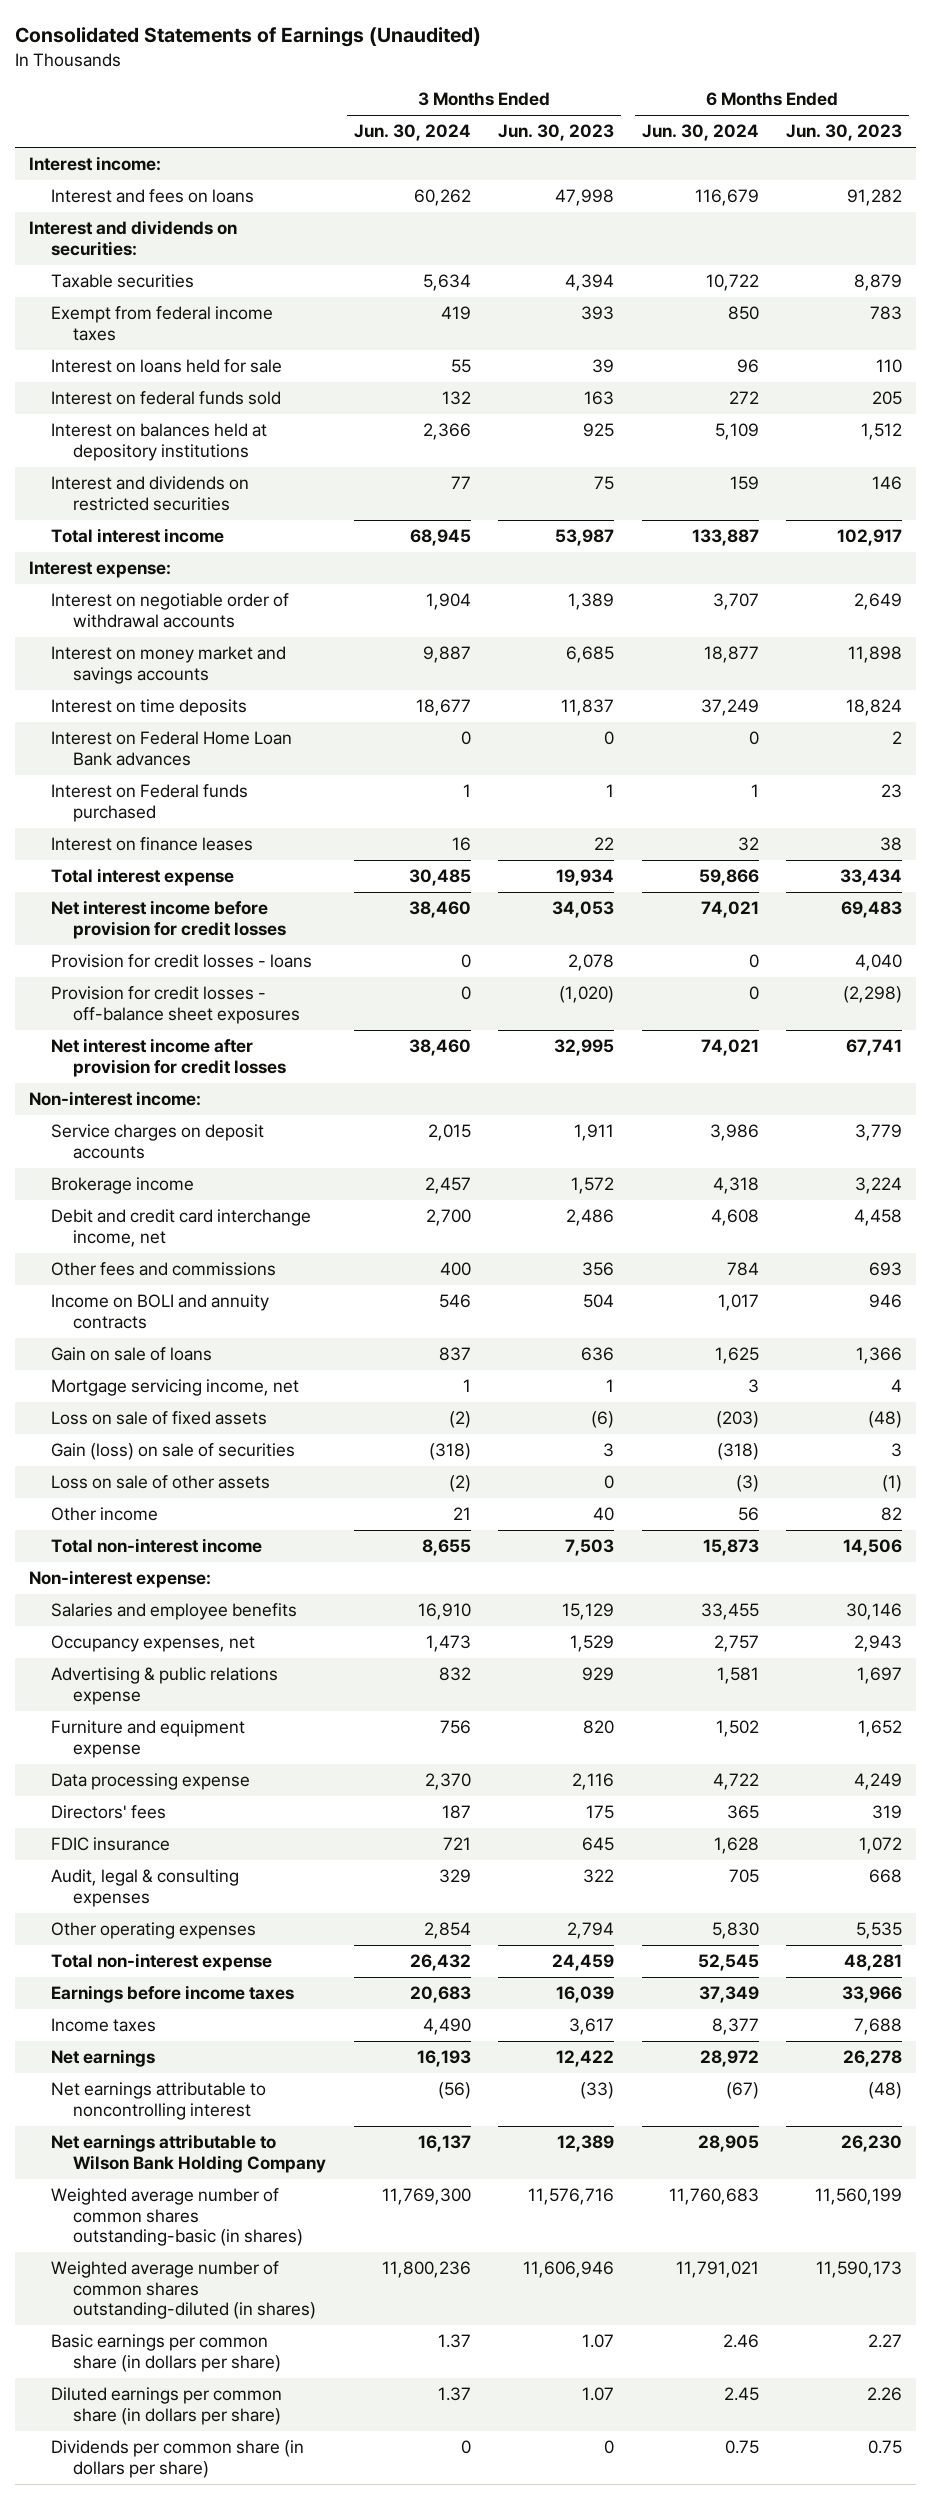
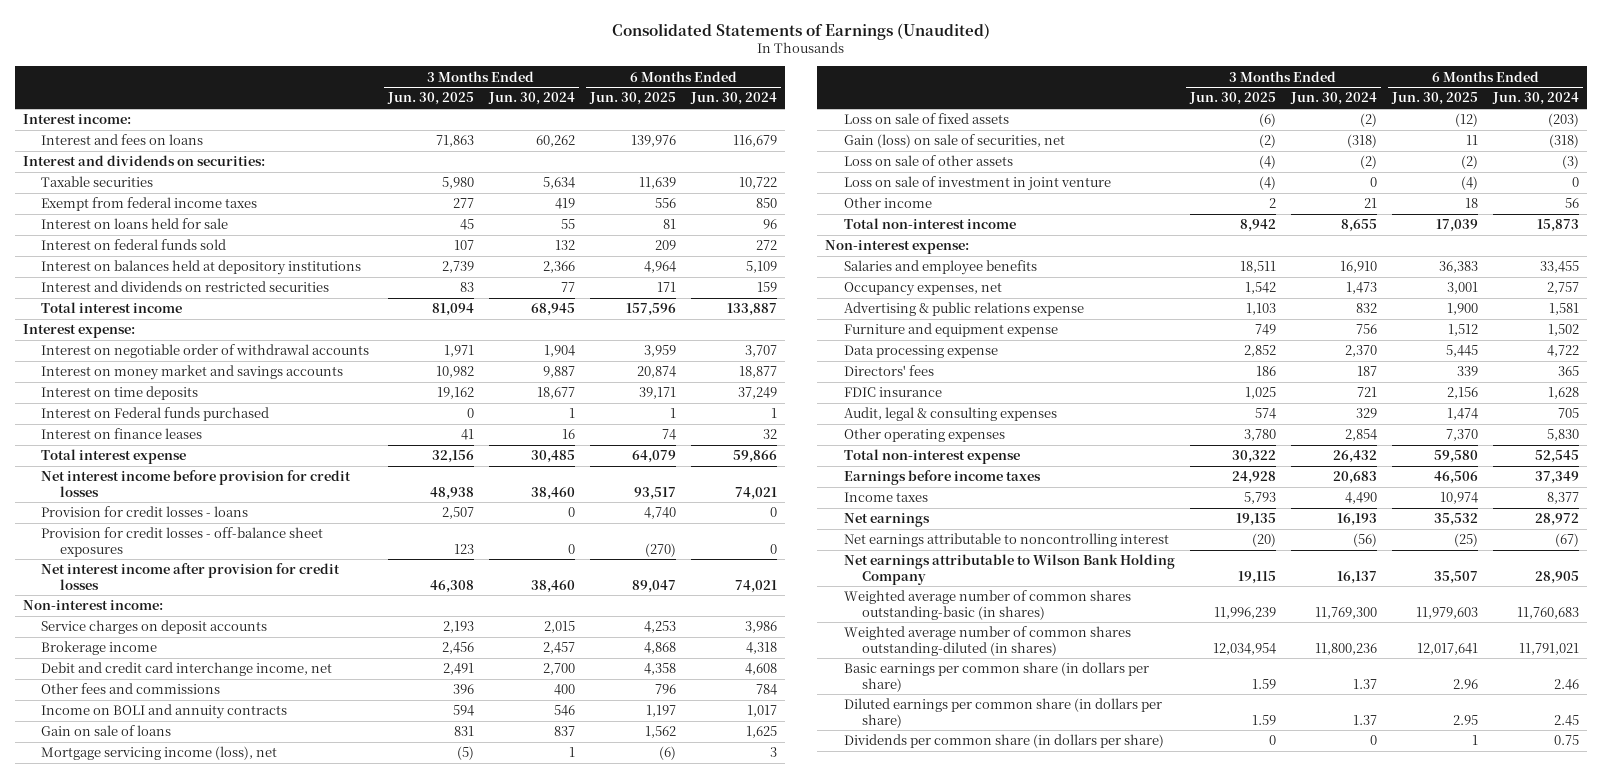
[498,124,615,142] Jun. 30, 2023 -> none
[786,124,903,142] Jun. 30, 2023 -> none
none -> [386,92,474,106] Jun. 30, 2025
none -> [589,92,677,106] Jun. 30, 2025
[51,731,293,766] Interest on Federal Home Loan Bank advances -> none
[51,1379,300,1397] Mortgage servicing income, net -> [41,746,278,761] Mortgage servicing income (loss), net
[51,1443,296,1461] Gain (loss) on sale of securities -> [843,134,1065,149] Gain (loss) on sale of securities, net
none -> [843,176,1111,192] Loss on sale of investment in joint venture

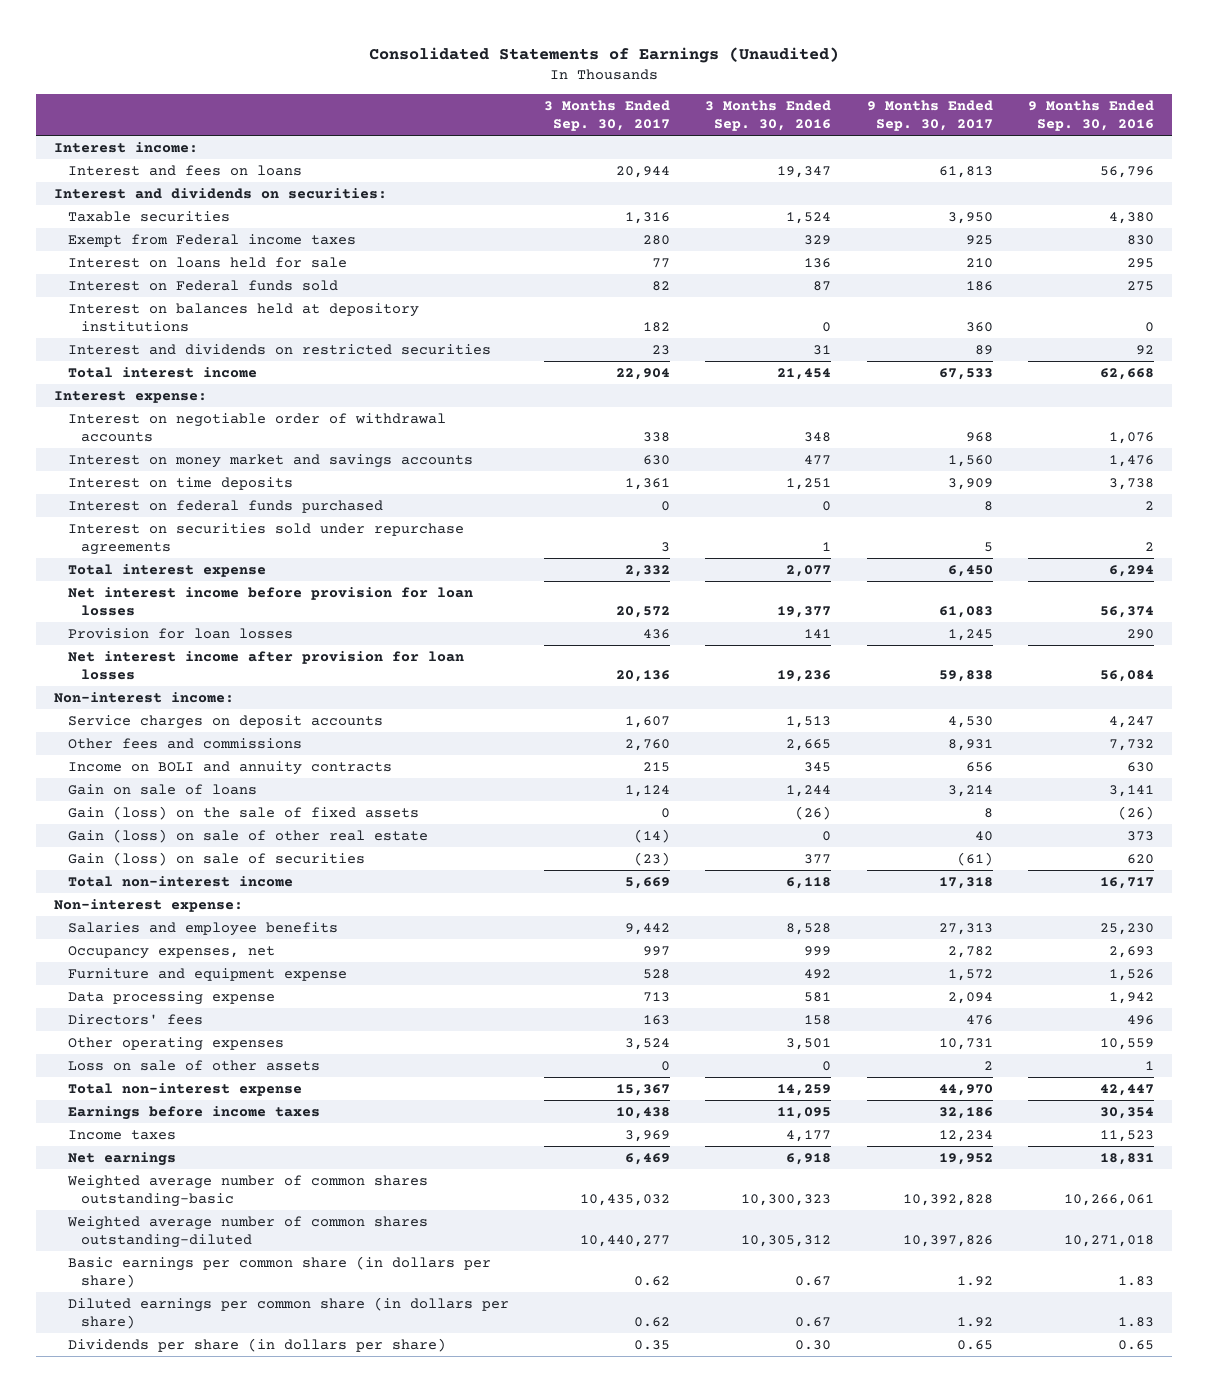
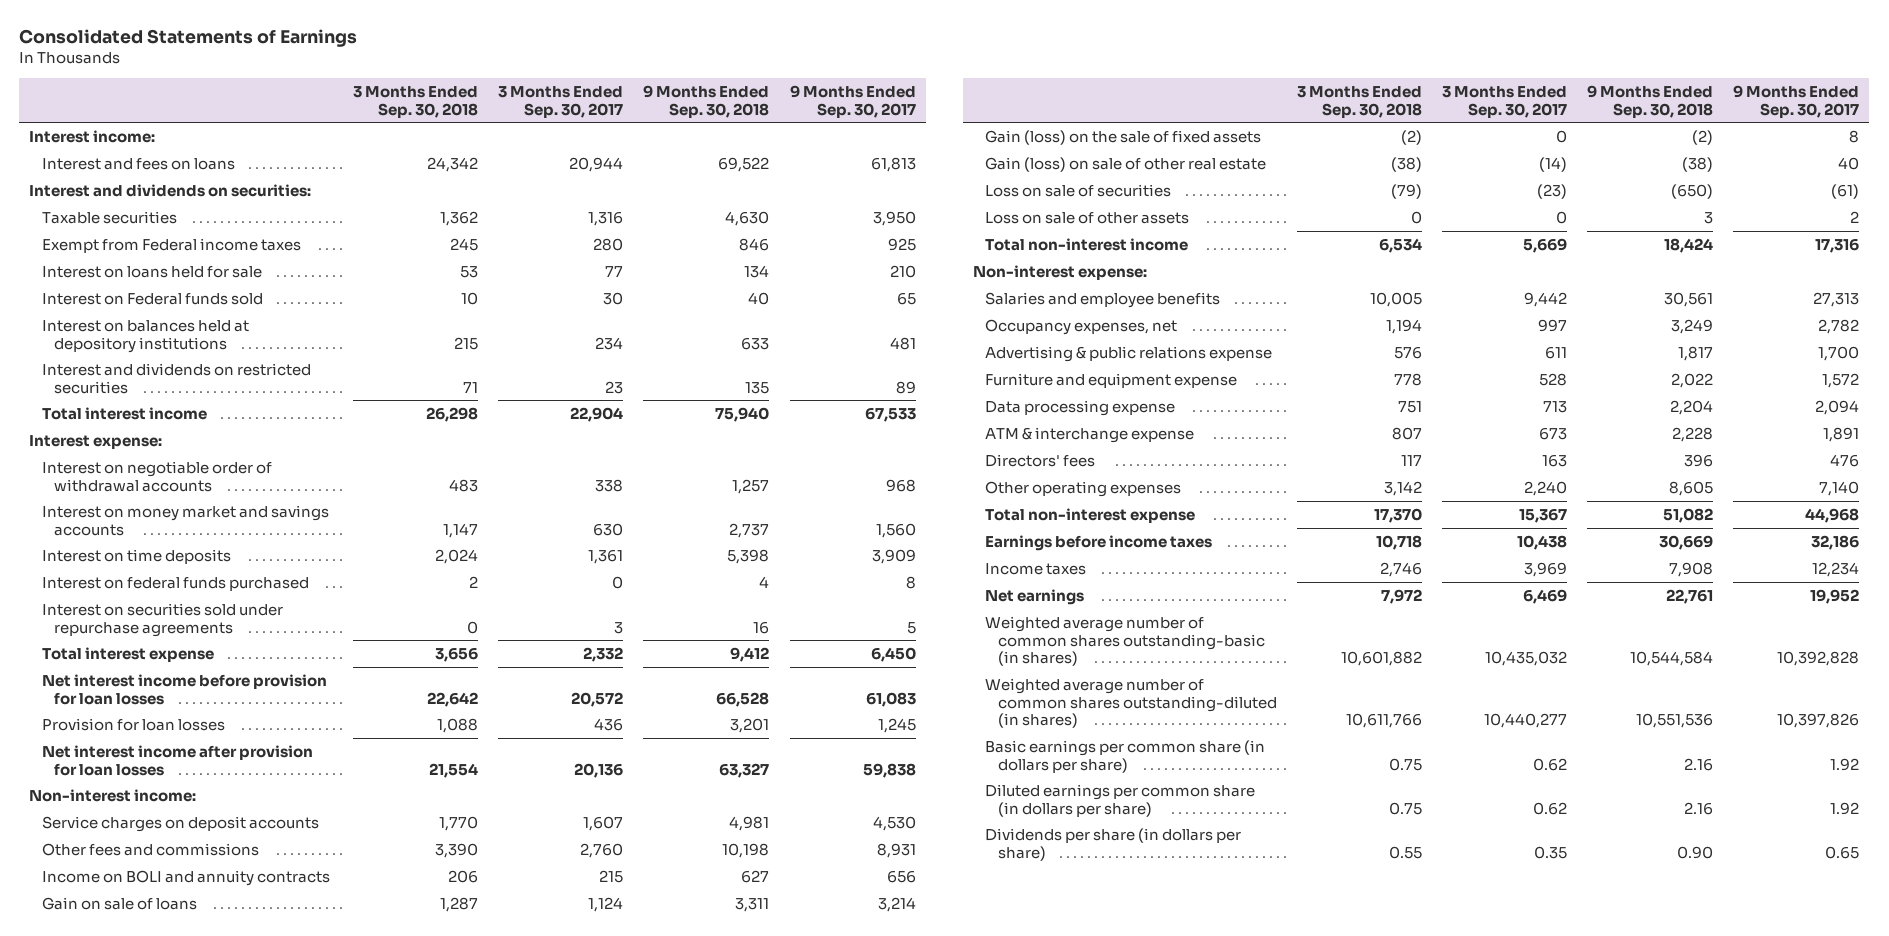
[369,46,840,63] Consolidated Statements of Earnings (Unaudited) -> [19,28,358,47] Consolidated Statements of Earnings
[705,99,832,132] 3 Months Ended Sep. 30, 2016 -> none
[1028,99,1155,132] 9 Months Ended Sep. 30, 2016 -> none
none -> [353,85,479,118] 3 Months Ended Sep. 30, 2018
none -> [643,84,770,118] 9 Months Ended Sep. 30, 2018
[652,280,671,291] 82 -> [603,291,624,305] 30
[965,280,993,291] 186 -> [896,291,916,305] 65
[643,322,671,333] 182 -> [595,336,624,350] 234
[965,322,993,333] 360 -> [889,336,916,350] 481
[67,851,365,866] Gain (loss) on sale of securities -> [985,183,1172,197] Loss on sale of securities
[67,1059,320,1071] Loss on sale of other assets -> [985,211,1190,224] Loss on sale of other assets
[938,876,993,889] 17,318 -> [1815,237,1860,253] 17,316
none -> [985,345,1273,362] Advertising & public relations expense
none -> [985,426,1195,443] ATM & interchange expense
[625,1037,671,1050] 3,524 -> [1524,480,1568,496] 2,240
[938,1037,993,1050] 10,731 -> [1819,480,1860,496] 7,140
[938,1083,993,1096] 44,970 -> [1805,507,1860,523] 44,968
[66,1174,428,1208] Weighted average number of common shares outstanding-basic -> [985,615,1265,667] Weighted average number of common shares outstanding-basic (in shares)
[66,1215,428,1249] Weighted average number of common shares outstanding-diluted -> [985,677,1277,729] Weighted average number of common shares outstanding-diluted (in shares)

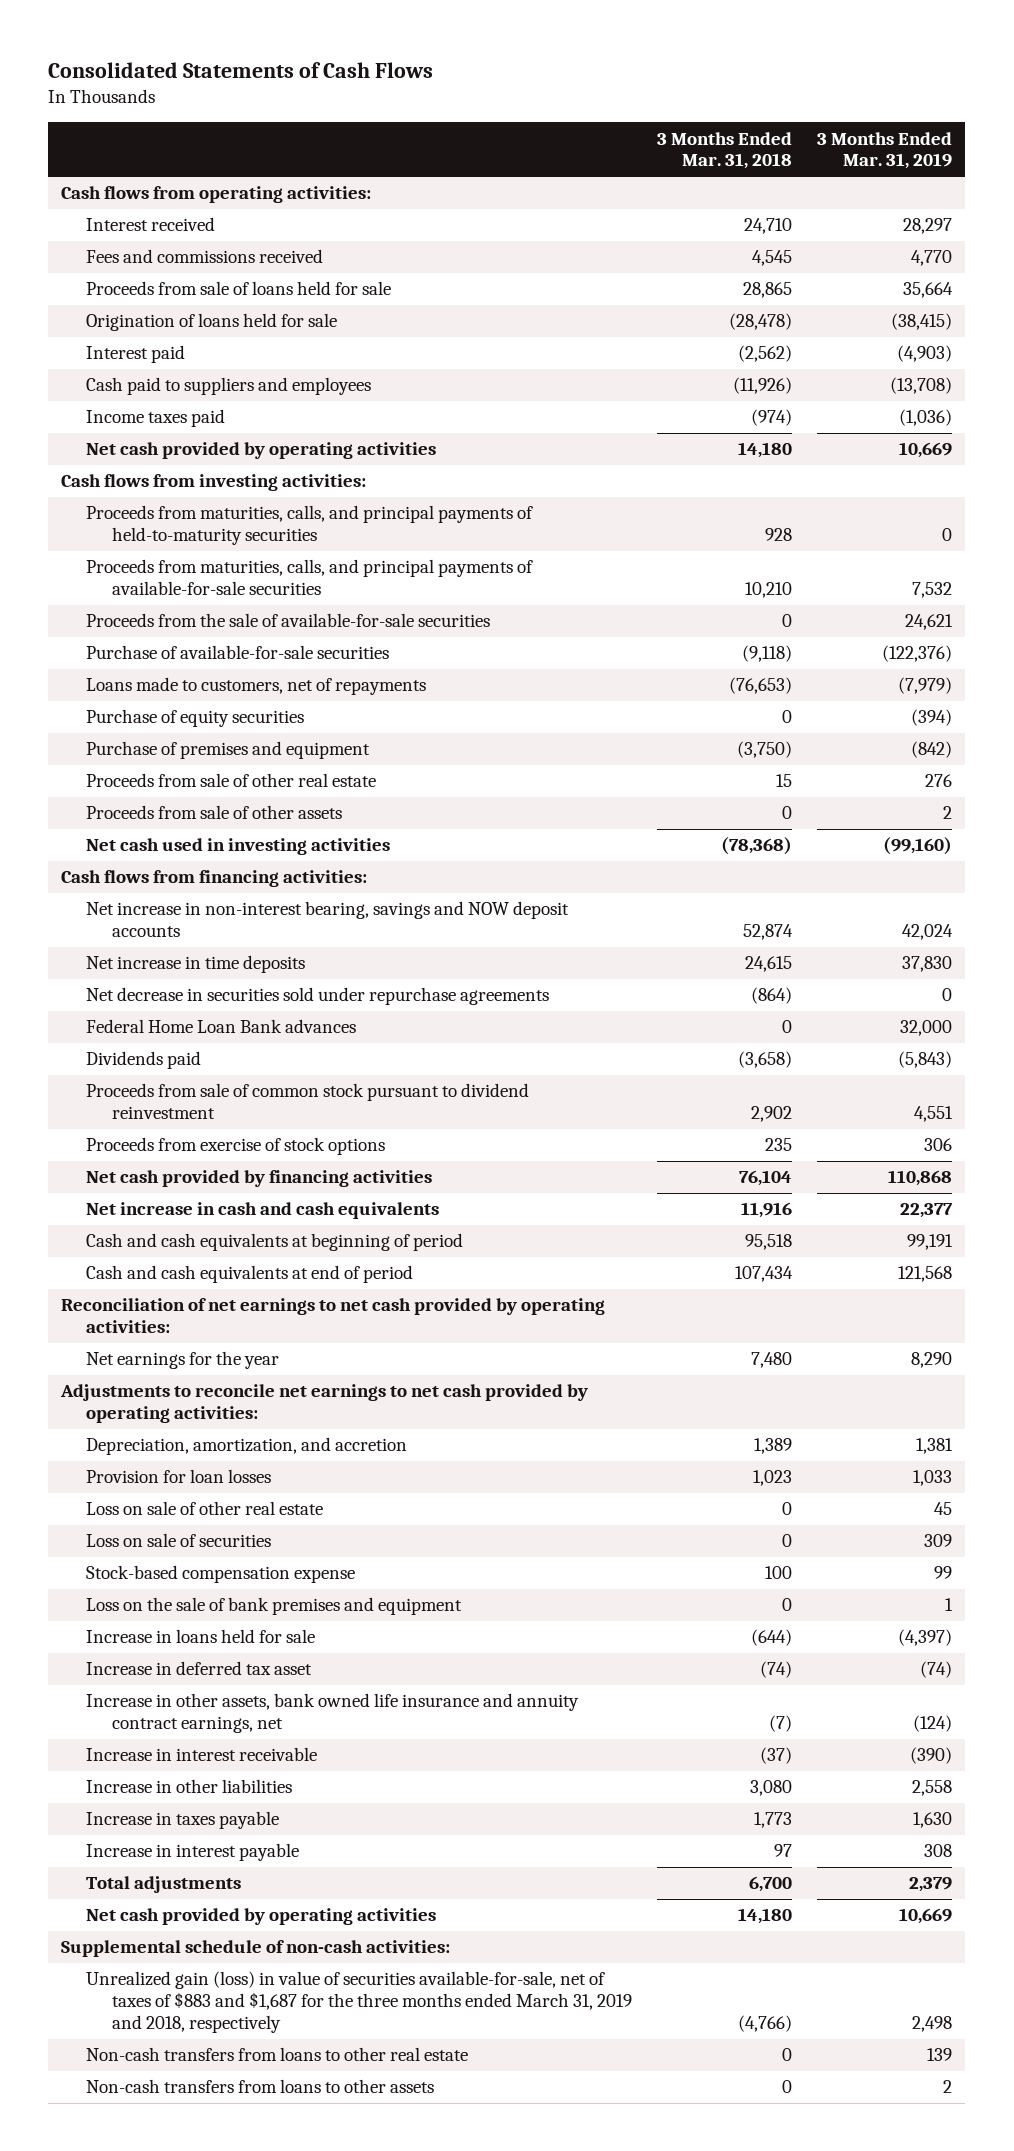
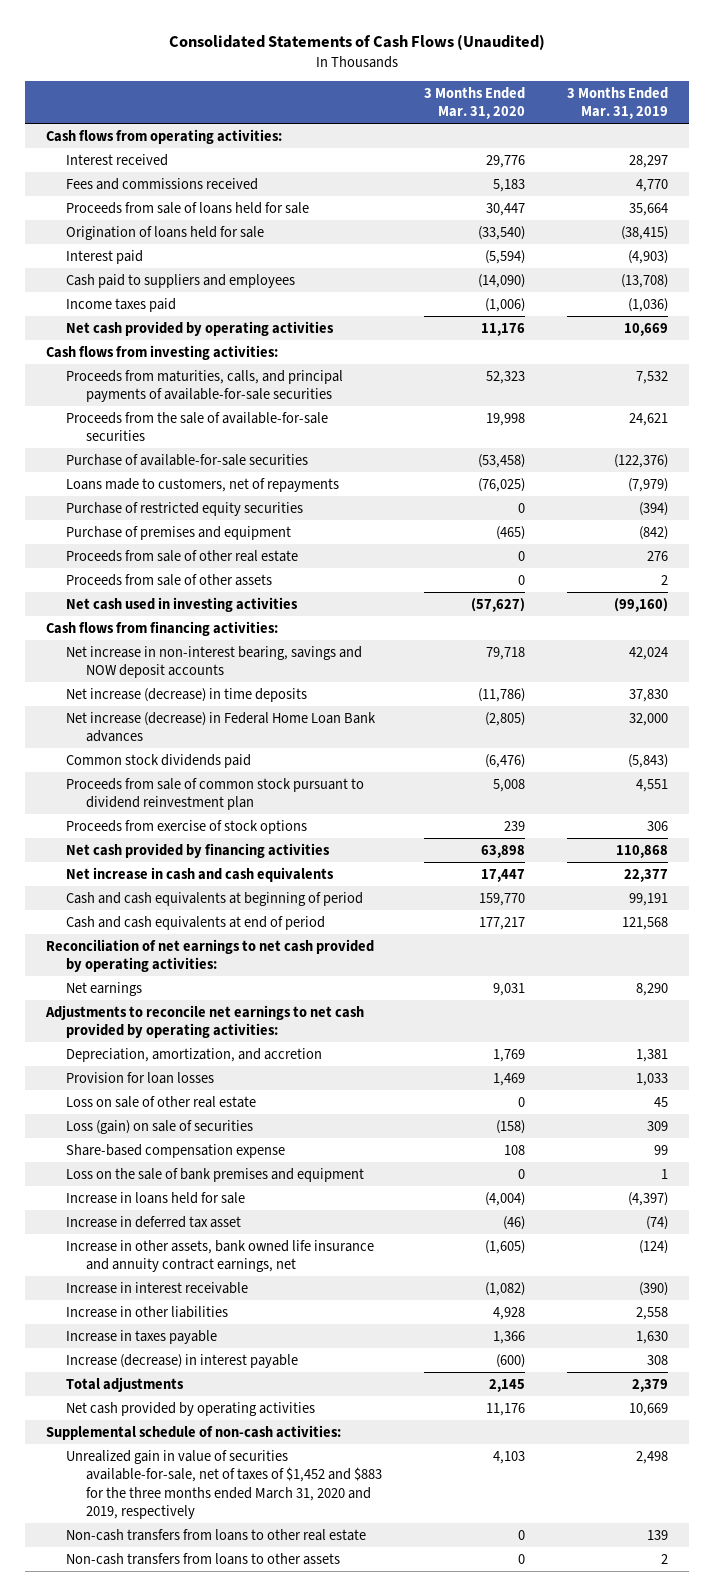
[48,61,434,78] Consolidated Statements of Cash Flows -> [169,34,546,51] Consolidated Statements of Cash Flows (Unaudited)
[657,131,793,170] 3 Months Ended Mar. 31, 2018 -> none
none -> [424,86,526,120] 3 Months Ended Mar. 31, 2020
[86,505,534,546] Proceeds from maturities, calls, and principal payments of held-to-maturity securities -> none
[86,709,305,728] Purchase of equity securities -> [66,501,304,516] Purchase of restricted equity securities
[86,987,550,1006] Net decrease in securities sold under repurchase agreements -> none
[86,955,306,974] Net increase in time deposits -> [66,687,308,702] Net increase (decrease) in time deposits
[86,1019,357,1034] Federal Home Loan Bank advances -> [66,711,377,743] Net increase (decrease) in Federal Home Loan Bank advances
[86,1051,202,1070] Dividends paid -> [66,753,252,768] Common stock dividends paid
[86,1083,530,1120] Proceeds from sale of common stock pursuant to dividend reinvestment -> [66,777,365,811] Proceeds from sale of common stock pursuant to dividend reinvestment plan
[86,1351,280,1370] Net earnings for the year -> [66,981,143,996] Net earnings
[86,1533,272,1548] Loss on sale of securities -> [66,1119,254,1134] Loss (gain) on sale of securities
[86,1565,356,1584] Stock-based compensation expense -> [66,1143,286,1158] Share-based compensation expense
[86,1843,300,1862] Increase in interest payable -> [66,1353,299,1368] Increase (decrease) in interest payable
[86,1971,632,2034] Unrealized gain (loss) in value of securities available-for-sale, net of taxes of $883 and $1,687 for the three months ended March 31, 2019 and 2018, respectively -> [66,1449,383,1520] Unrealized gain in value of securities available-for-sale, net of taxes of $1,452 and $883 for the three months ended March 31, 2020 and 2019, respectively

